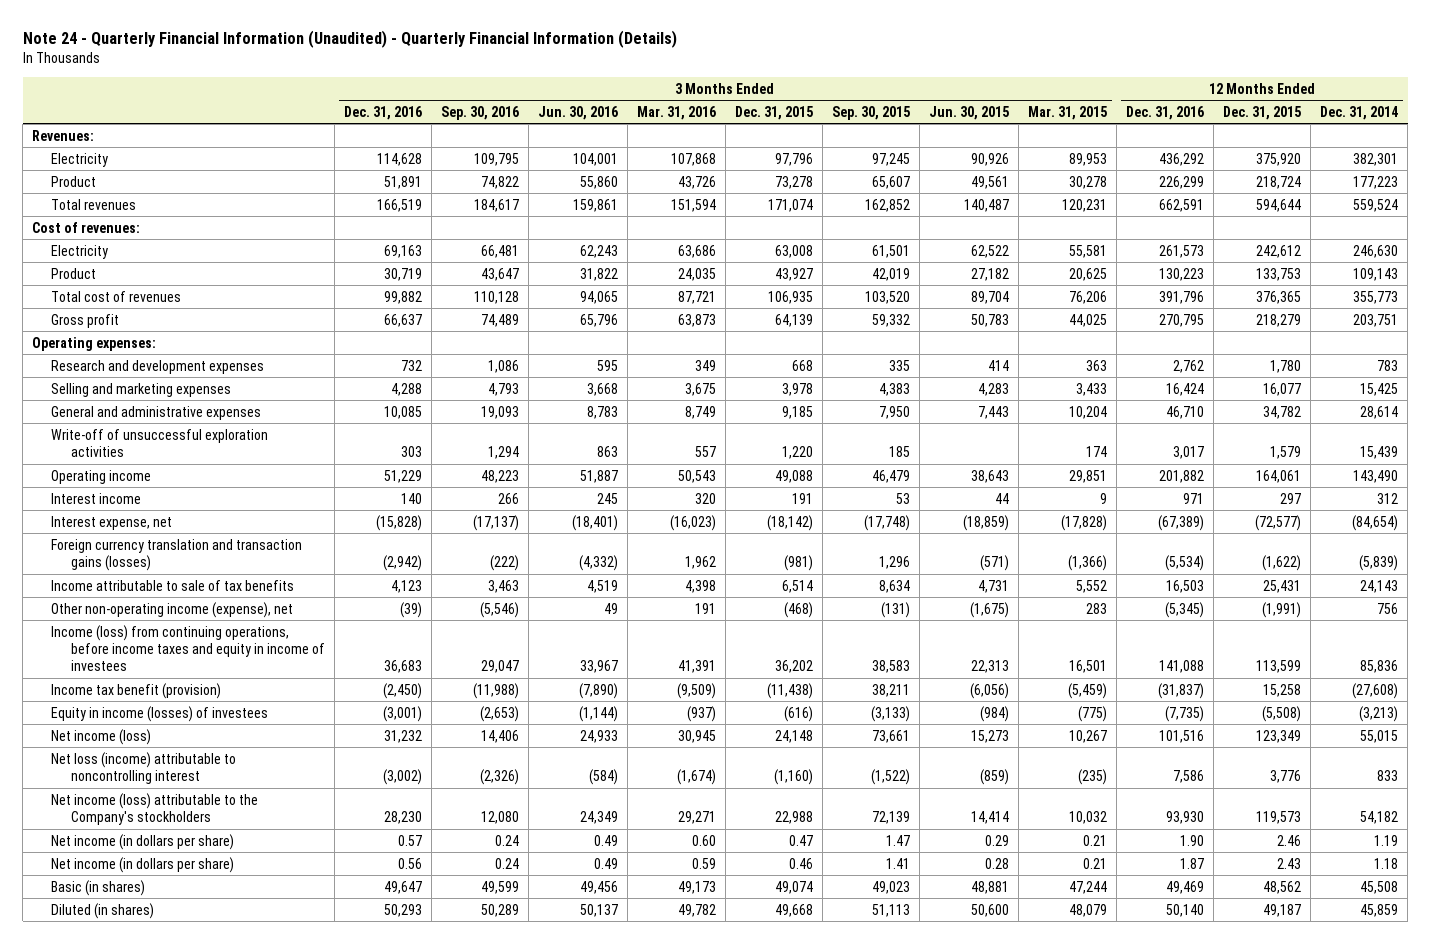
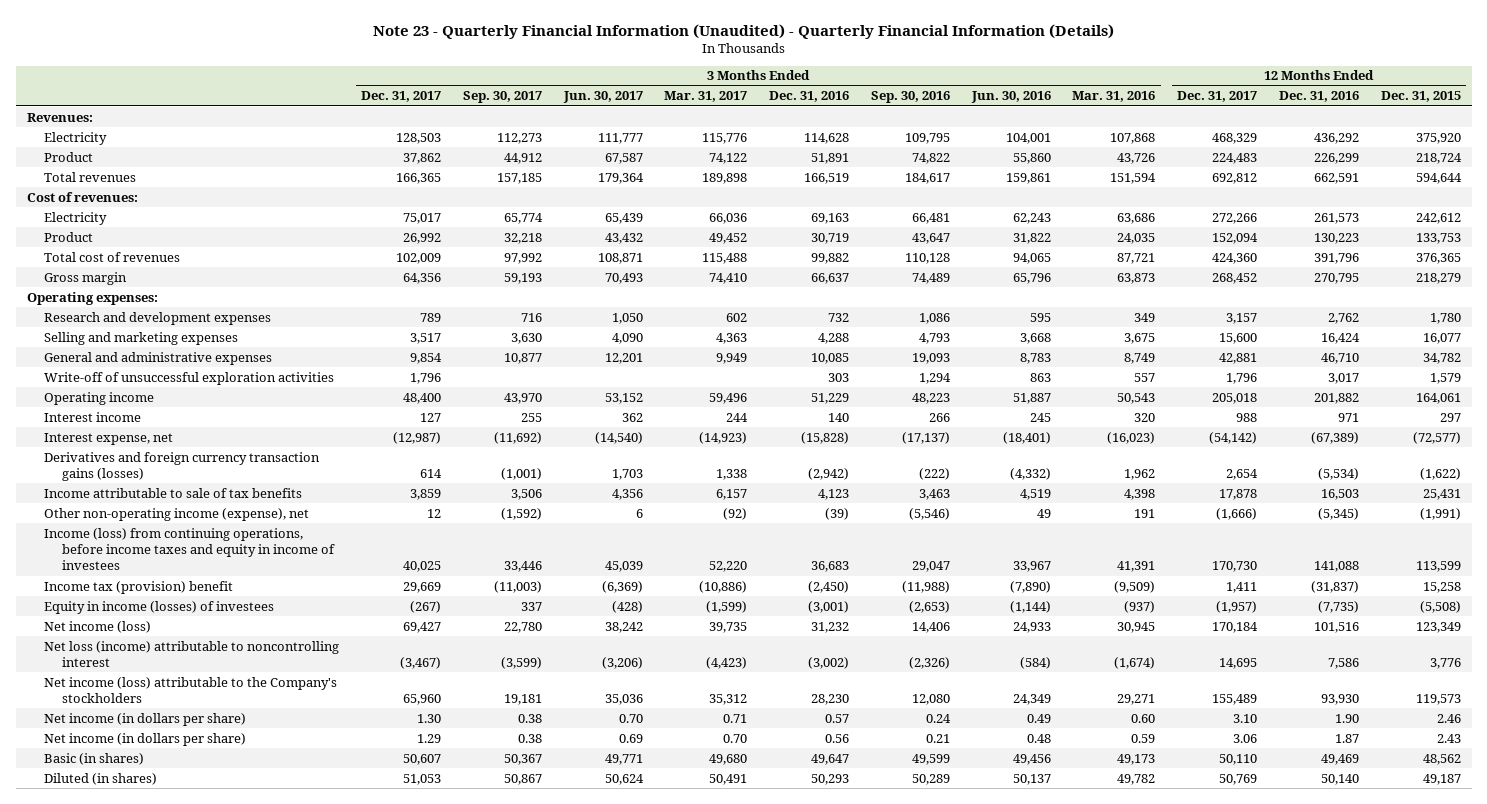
[22,30,677,49] Note 24 - Quarterly Financial Information (Unaudited) - Quarterly Financial Information (Details) -> [372,23,1114,39] Note 23 - Quarterly Financial Information (Unaudited) - Quarterly Financial Information (Details)
[734,105,813,120] Dec. 31, 2015 -> none
[831,105,910,120] Sep. 30, 2015 -> none
[928,105,1009,120] Jun. 30, 2015 -> none
[1028,105,1108,120] Mar. 31, 2015 -> none
[1320,105,1399,120] Dec. 31, 2014 -> none
none -> [360,91,441,103] Dec. 31, 2017
none -> [462,91,542,104] Sep. 30, 2017
none -> [562,91,643,104] Jun. 30, 2017
none -> [664,91,748,103] Mar. 31, 2017
none -> [1177,91,1258,103] Dec. 31, 2017
[51,313,120,328] Gross profit -> [44,271,128,285] Gross margin
[51,538,303,571] Foreign currency translation and transaction gains (losses) -> [44,451,321,482] Derivatives and foreign currency transaction gains (losses)
[51,682,222,699] Income tax benefit (provision) -> [44,580,234,594] Income tax (provision) benefit
[494,857,519,869] 0.24 -> [925,733,950,743] 0.21
[593,857,618,869] 0.49 -> [1026,733,1051,743] 0.48

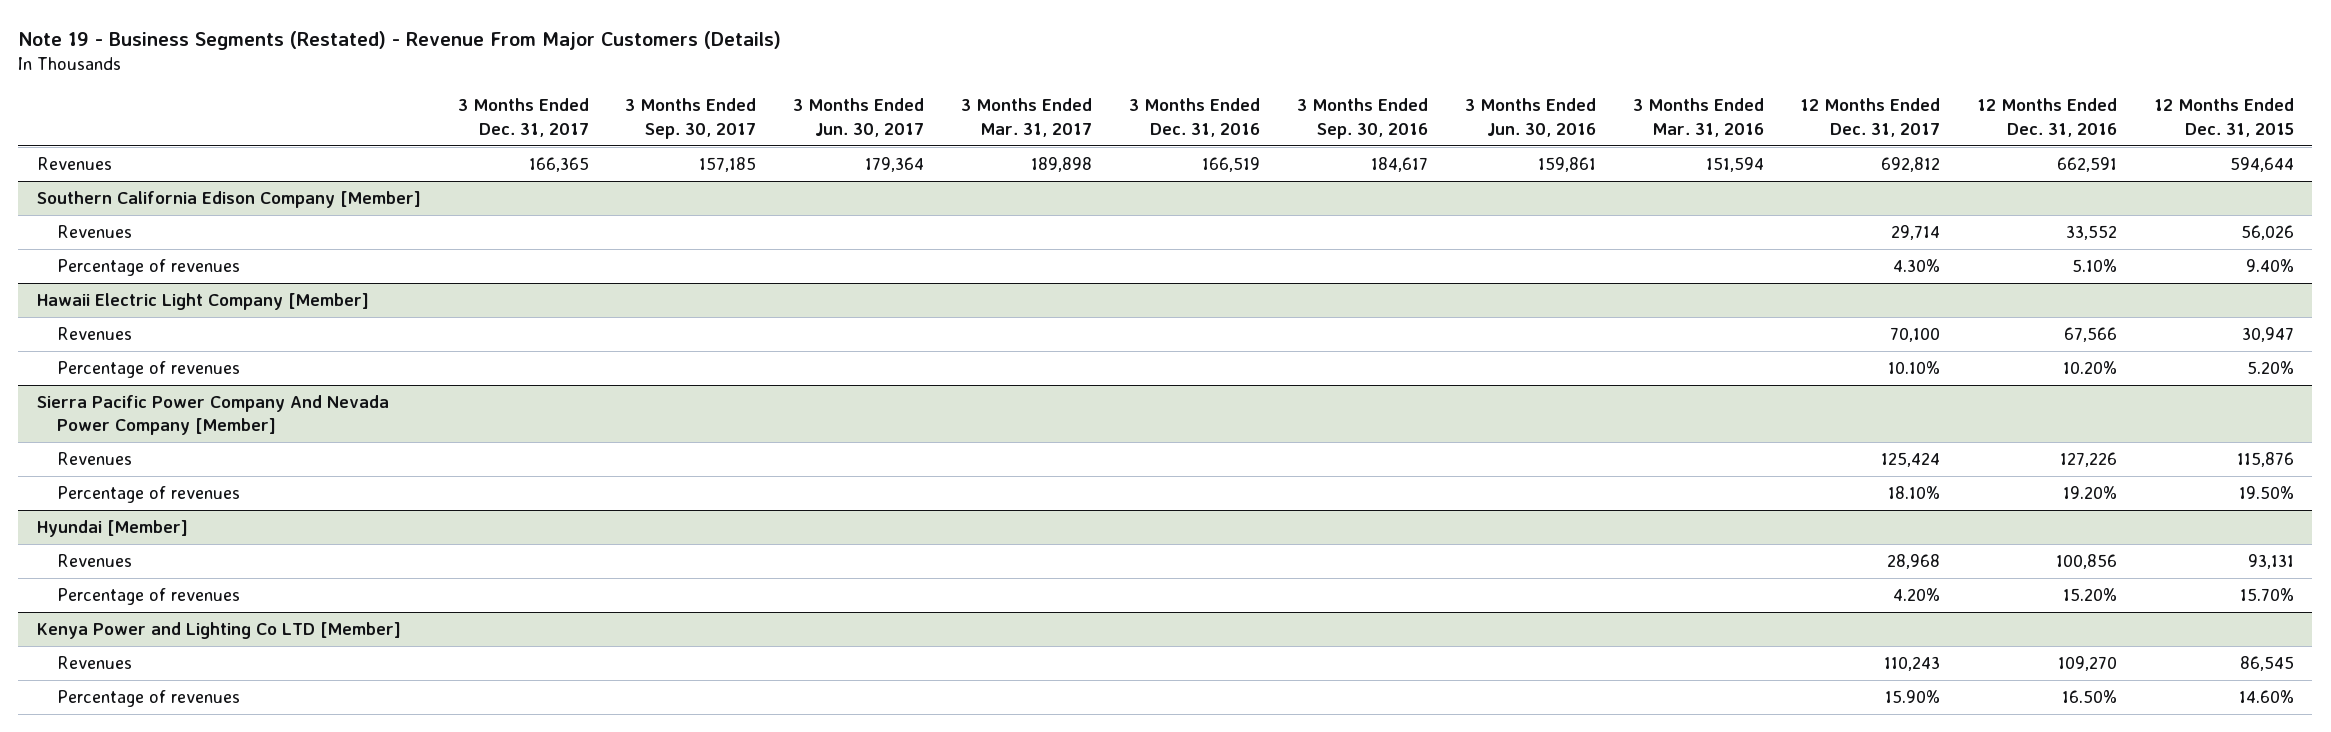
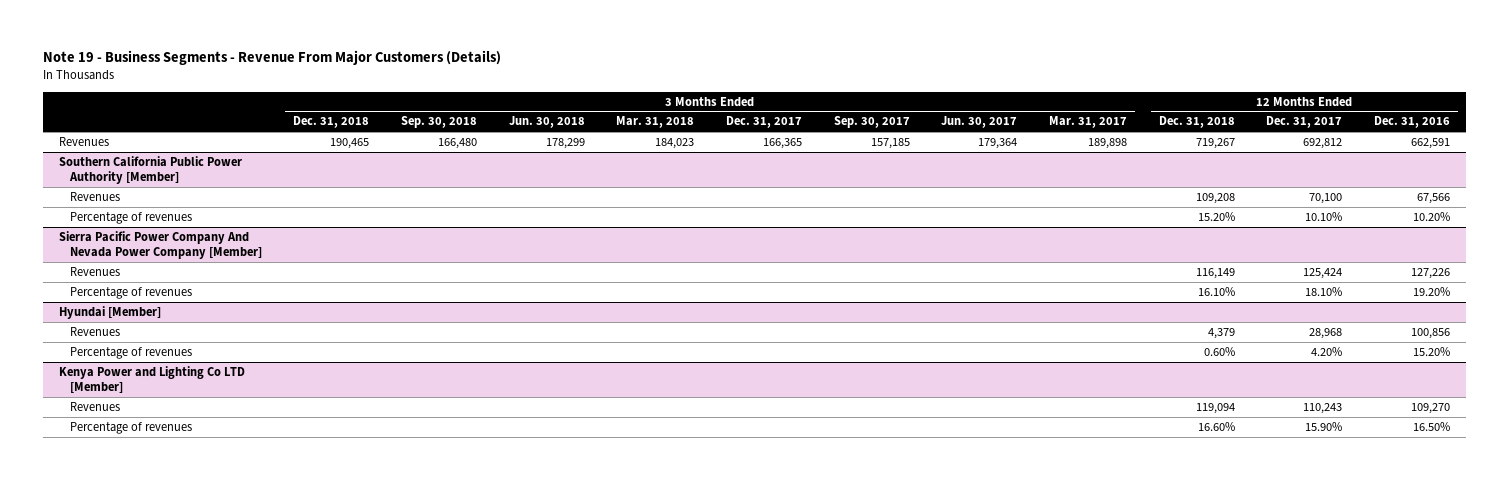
[18,31,782,51] Note 19 - Business Segments (Restated) - Revenue From Major Customers (Details) -> [43,50,502,66] Note 19 - Business Segments - Revenue From Major Customers (Details)
[1129,98,1261,137] 3 Months Ended Dec. 31, 2016 -> none
[1296,98,1428,139] 3 Months Ended Sep. 30, 2016 -> none
[1464,98,1596,137] 3 Months Ended Jun. 30, 2016 -> none
[1632,98,1764,137] 3 Months Ended Mar. 31, 2016 -> none
[2154,98,2295,137] 12 Months Ended Dec. 31, 2015 -> none
none -> [293,116,370,129] Dec. 31, 2018
none -> [400,116,477,129] Sep. 30, 2018
none -> [508,116,585,129] Jun. 30, 2018
none -> [616,116,695,129] Mar. 31, 2018
none -> [1158,116,1235,129] Dec. 31, 2018
[36,191,421,209] Southern California Edison Company [Member] -> none
[57,225,133,239] Revenues -> none
[57,259,241,277] Percentage of revenues -> none
[36,293,369,311] Hawaii Electric Light Company [Member] -> none
none -> [59,156,243,185] Southern California Public Power Authority [Member]

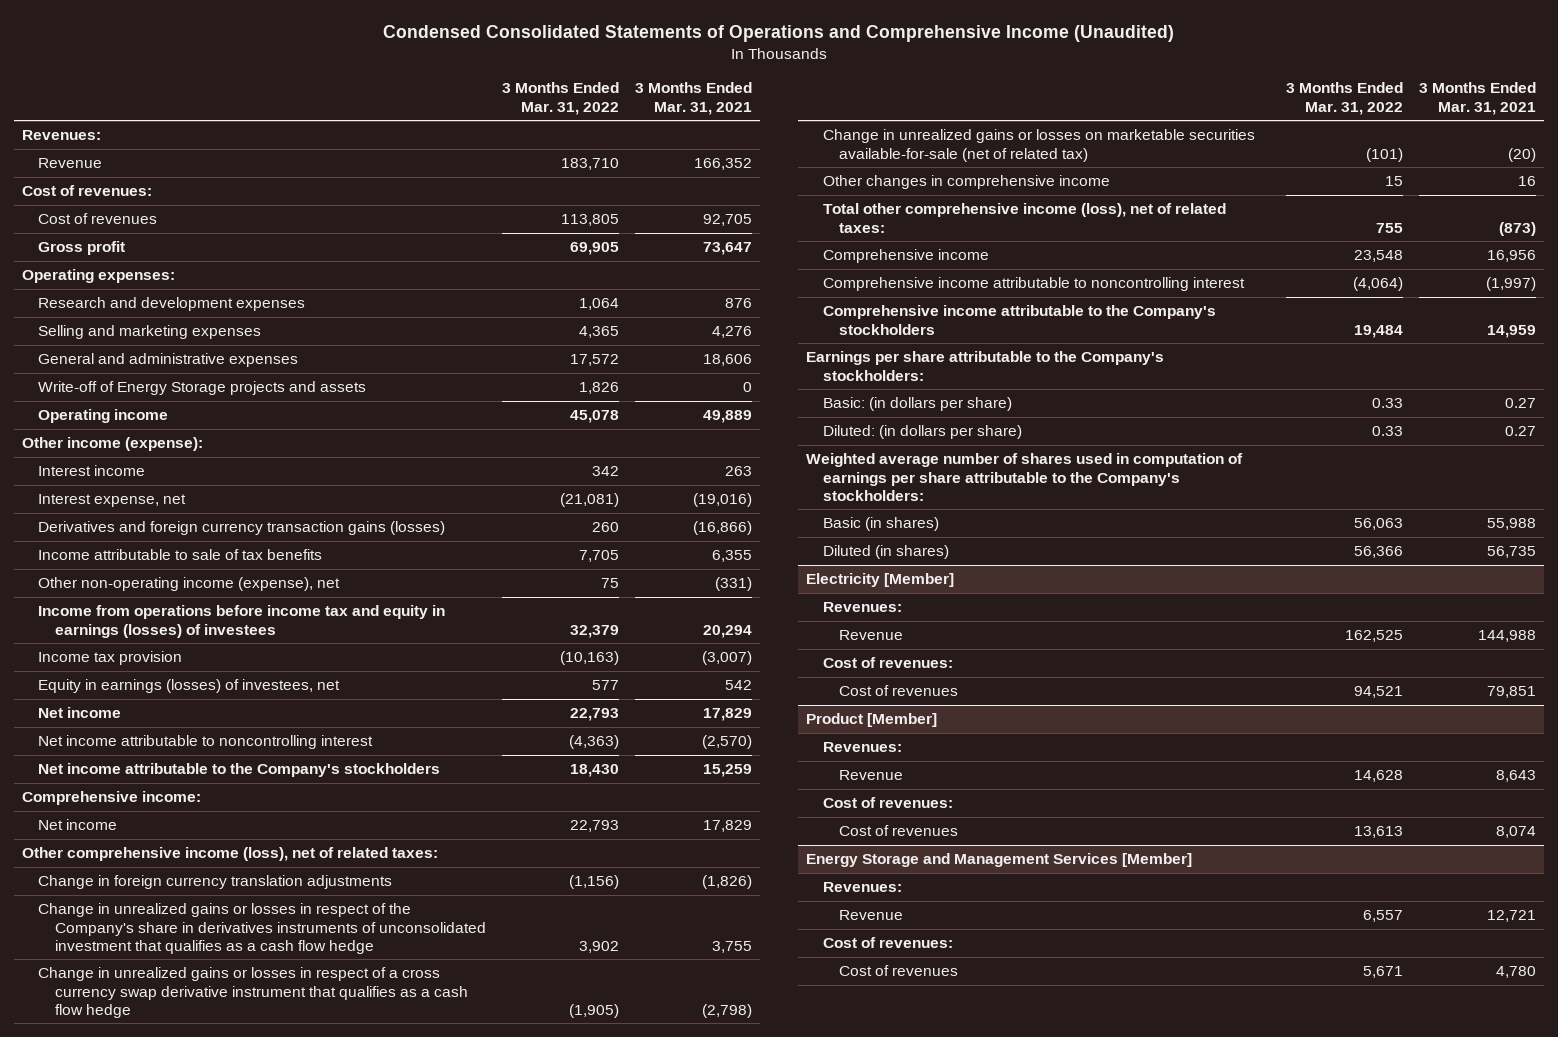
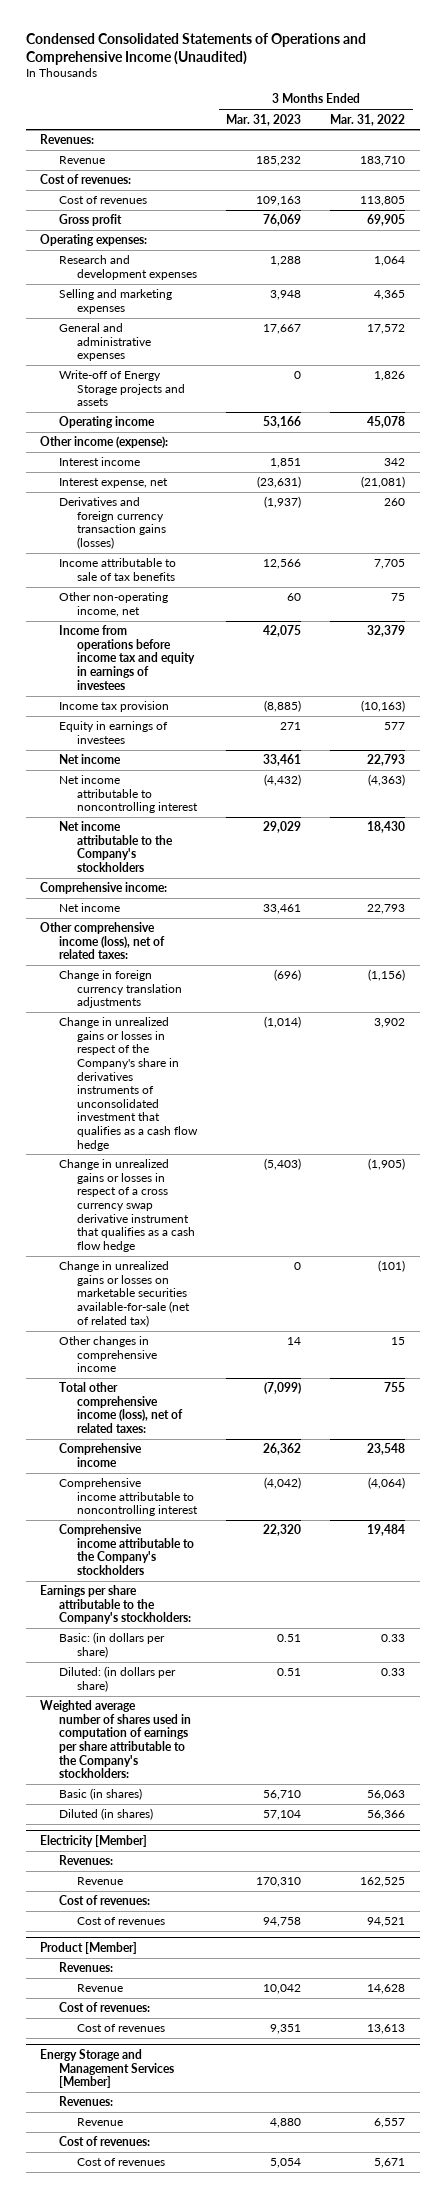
[634,82,752,115] 3 Months Ended Mar. 31, 2021 -> none
none -> [226,113,302,126] Mar. 31, 2023
[38,577,341,592] Other non-operating income (expense), net -> [58,592,168,617] Other non-operating income, net
[38,605,446,638] Income from operations before income tax and equity in earnings (losses) of investees -> [58,625,196,690] Income from operations before income tax and equity in earnings of investees
[38,679,341,694] Equity in earnings (losses) of investees, net -> [58,721,168,744] Equity in earnings of investees

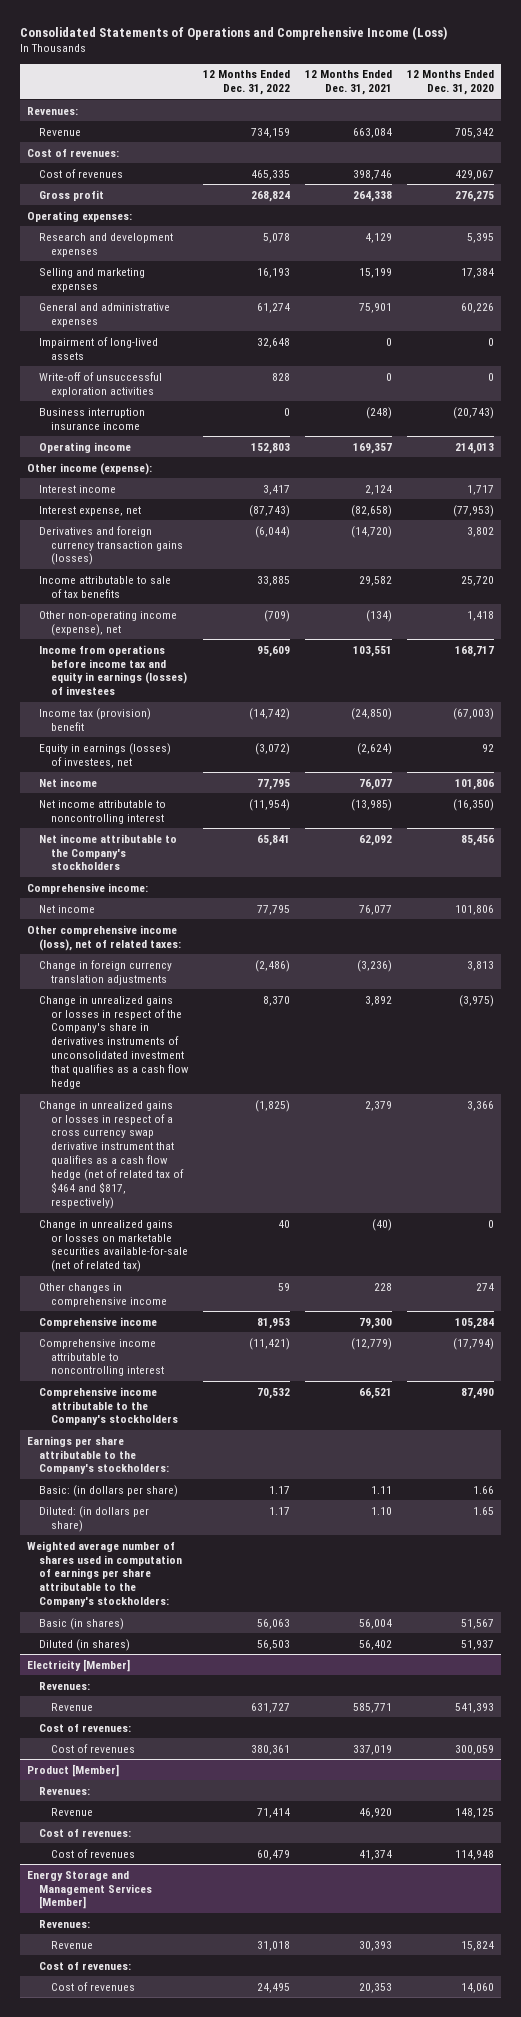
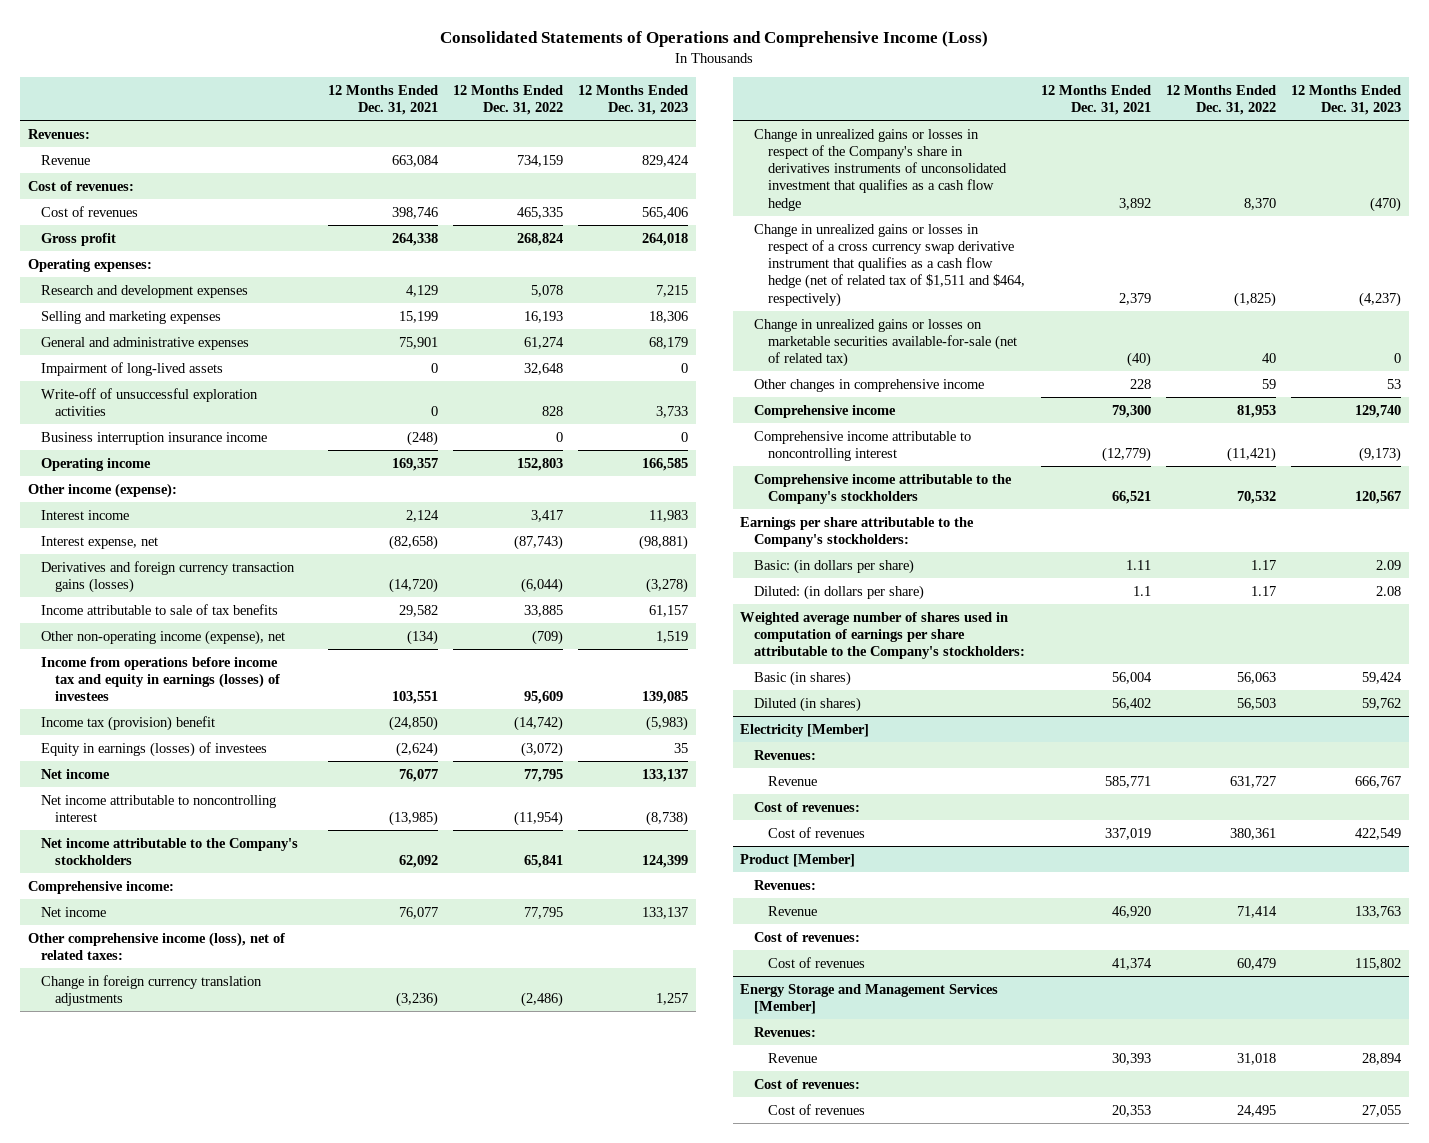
[406,70,494,96] 12 Months Ended Dec. 31, 2020 -> none
none -> [578,84,689,116] 12 Months Ended Dec. 31, 2023
[38,742,171,768] Equity in earnings (losses) of investees, net -> [41,741,268,757] Equity in earnings (losses) of investees
[38,1100,184,1210] Change in unrealized gains or losses in respect of a cross currency swap derivative instrument that qualifies as a cash flow hedge (net of related tax of $464 and $817, respectively) -> [754,223,1026,307] Change in unrealized gains or losses in respect of a cross currency swap derivative instrument that qualifies as a cash flow hedge (net of related tax of $1,511 and $464, respectively)
[370,1506,392,1515] 1.10 -> [1132,585,1151,596] 1.1

